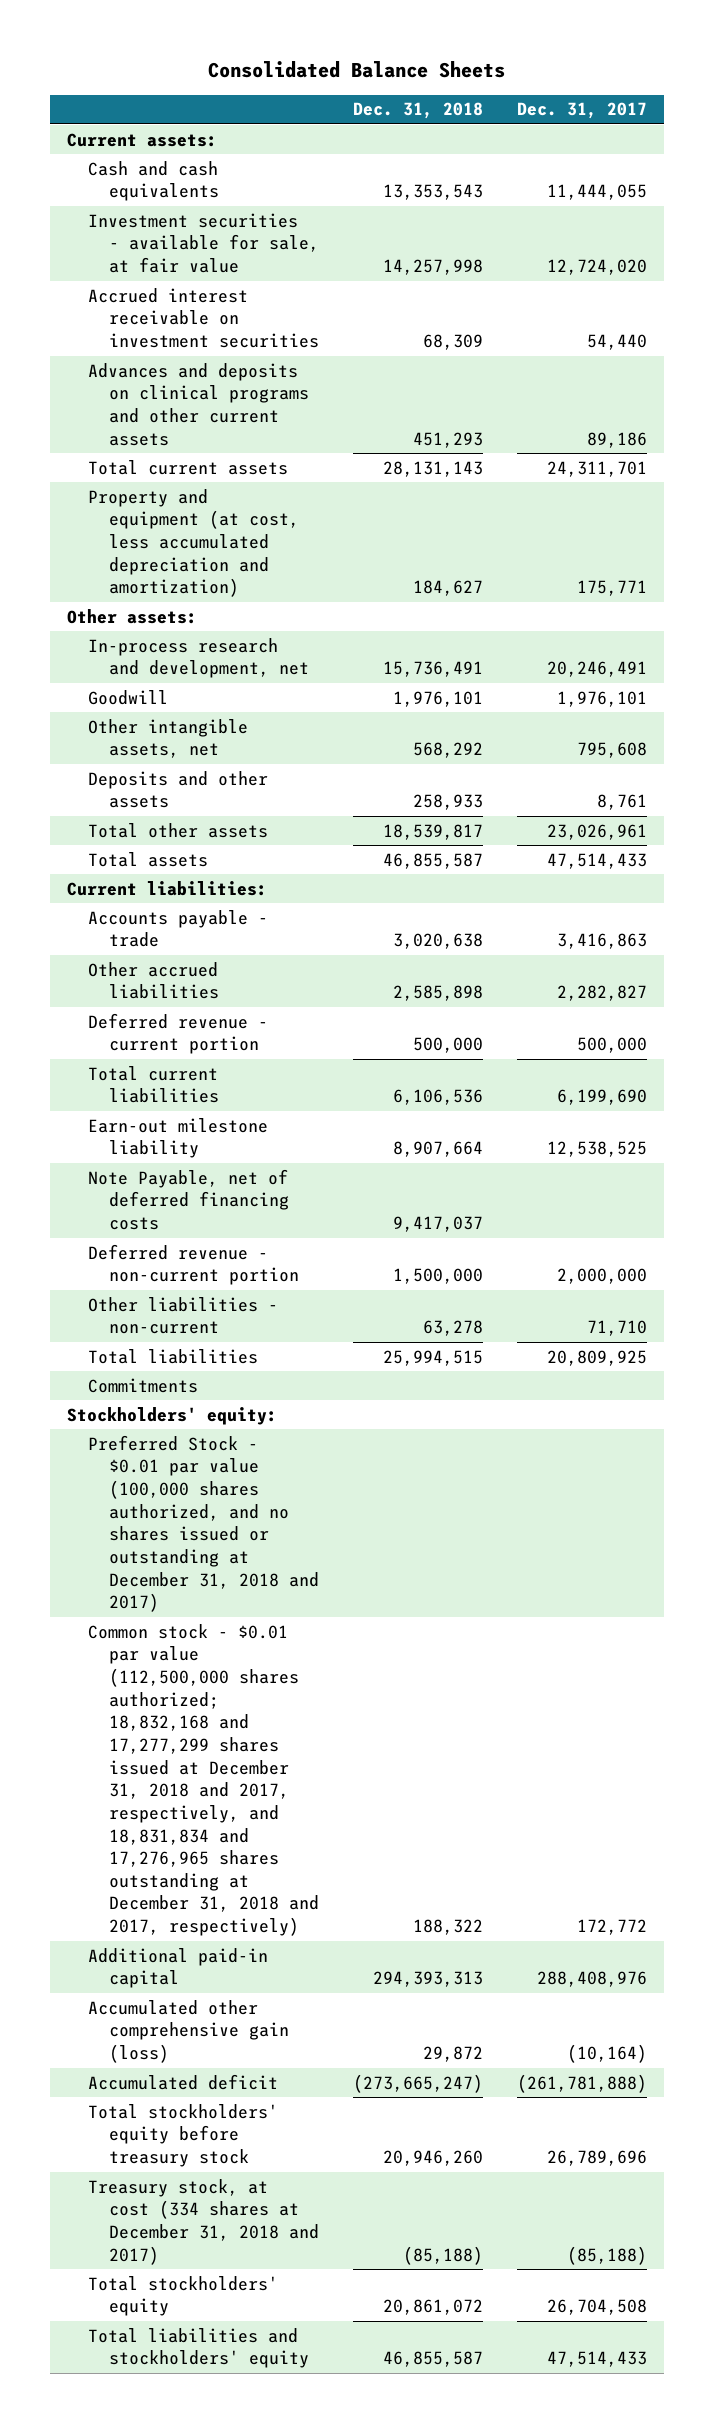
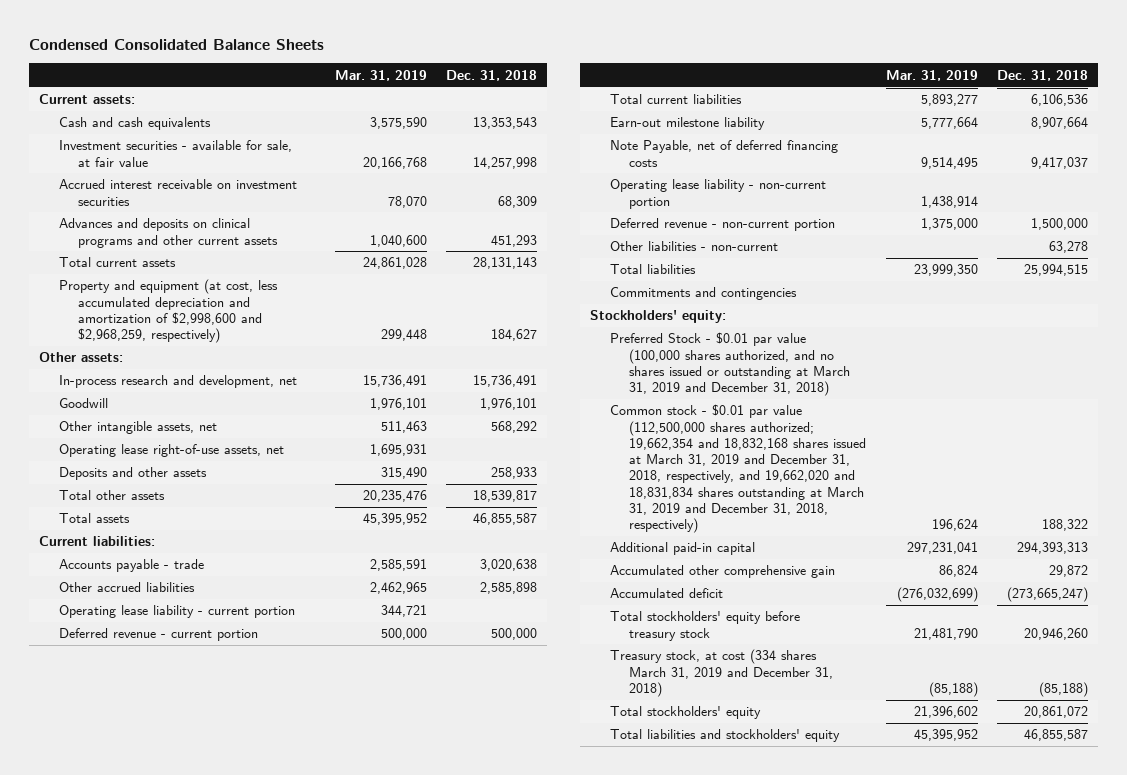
[208,61,506,79] Consolidated Balance Sheets -> [29,39,325,51] Condensed Consolidated Balance Sheets
[517,102,648,120] Dec. 31, 2017 -> none
none -> [334,69,427,81] Mar. 31, 2019
[87,488,299,598] Property and equipment (at cost, less accumulated depreciation and amortization) -> [58,279,278,344] Property and equipment (at cost, less accumulated depreciation and amortization of $2,998,600 and $2,968,259, respectively)
none -> [58,444,284,458] Operating lease right-of-use assets, net
none -> [58,605,295,619] Operating lease liability - current portion
none -> [609,179,826,209] Operating lease liability - non-current portion
[87,1377,198,1393] Commitments -> [609,287,797,301] Commitments and contingencies
[87,1434,319,1613] Preferred Stock - $0.01 par value (100,000 shares authorized, and no shares issued or outstanding at December 31, 2018 and 2017) -> [609,332,851,397] Preferred Stock - $0.01 par value (100,000 shares authorized, and no shares issued or outstanding at March 31, 2019 and December 31, 2018)
[87,1623,319,1937] Common stock - $0.01 par value (112,500,000 shares authorized; 18,832,168 and 17,277,299 shares issued at December 31, 2018 and 2017, respectively, and 18,831,834 and 17,276,965 shares outstanding at December 31, 2018 and 2017, respectively) -> [609,404,867,534] Common stock - $0.01 par value (112,500,000 shares authorized; 19,662,354 and 18,832,168 shares issued at March 31, 2019 and December 31, 2018, respectively, and 19,662,020 and 18,831,834 shares outstanding at March 31, 2019 and December 31, 2018, respectively)
[87,1999,289,2064] Accumulated other comprehensive gain (loss) -> [609,565,835,579] Accumulated other comprehensive gain
[87,2178,319,2265] Treasury stock, at cost (334 shares at December 31, 2018 and 2017) -> [609,649,834,697] Treasury stock, at cost (334 shares March 31, 2019 and December 31, 2018)

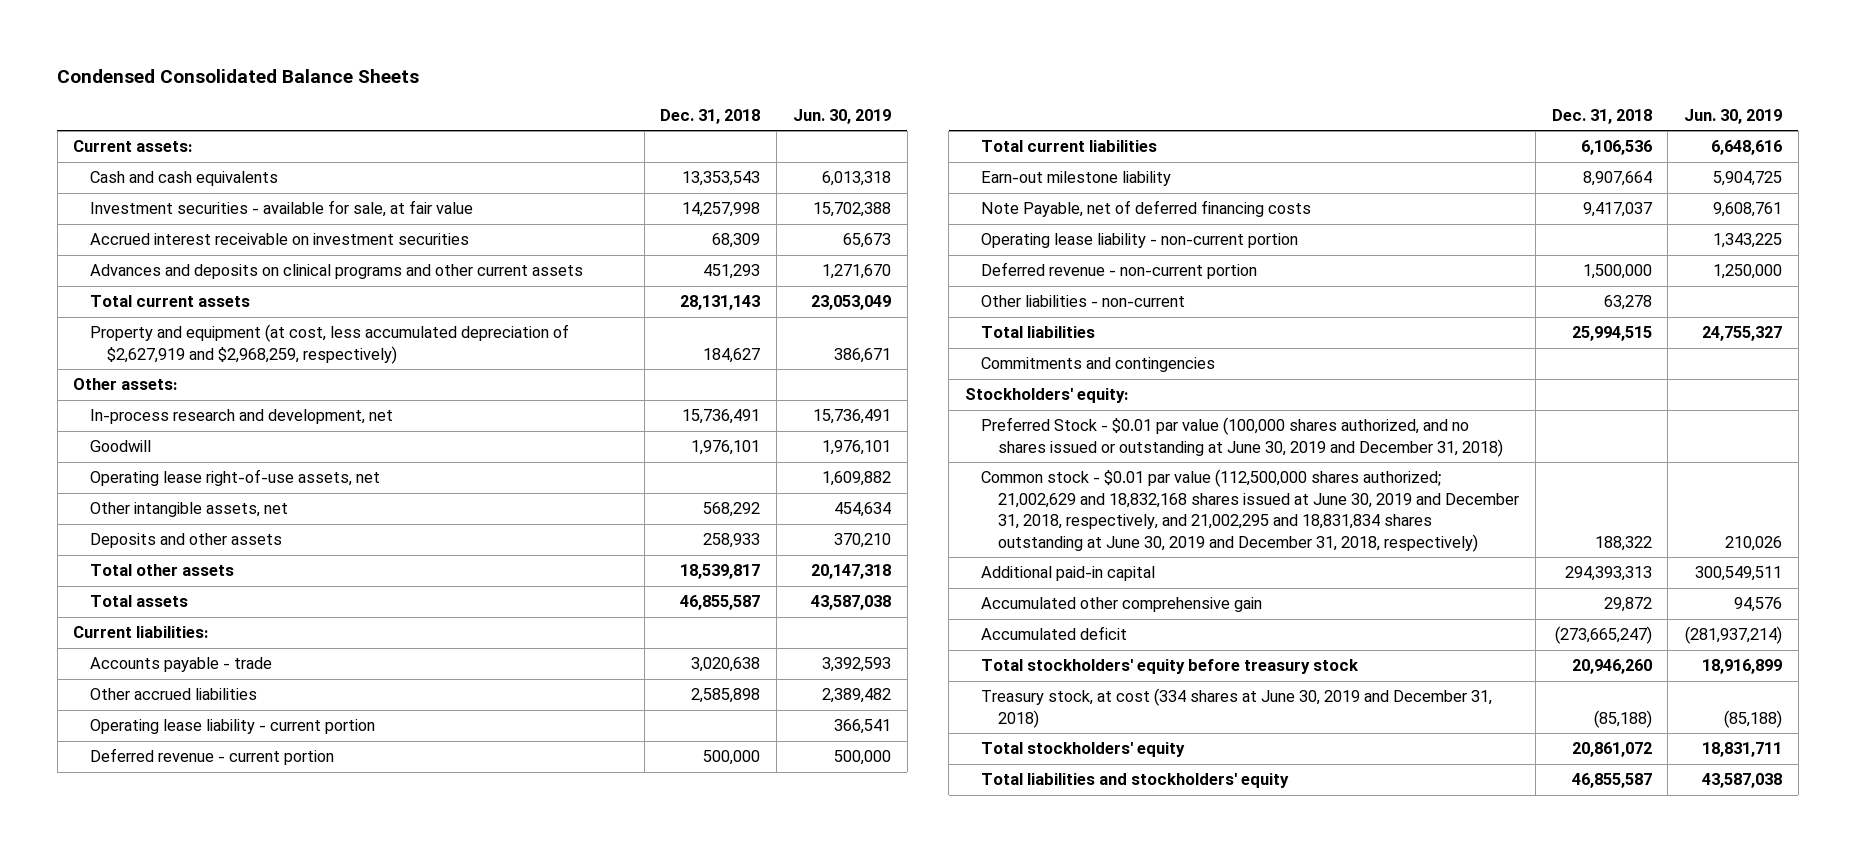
[334,69,427,81] Mar. 31, 2019 -> none
none -> [792,108,891,124] Jun. 30, 2019
[58,279,278,344] Property and equipment (at cost, less accumulated depreciation and amortization of $2,998,600 and $2,968,259, respectively) -> [90,324,570,364] Property and equipment (at cost, less accumulated depreciation of $2,627,919 and $2,968,259, respectively)
[58,421,217,435] Other intangible assets, net -> [90,502,289,518] Other intangible assets, net
[609,332,851,397] Preferred Stock - $0.01 par value (100,000 shares authorized, and no shares issued or outstanding at March 31, 2019 and December 31, 2018) -> [981,417,1504,457] Preferred Stock - $0.01 par value (100,000 shares authorized, and no shares issued or outstanding at June 30, 2019 and December 31, 2018)
[609,404,867,534] Common stock - $0.01 par value (112,500,000 shares authorized; 19,662,354 and 18,832,168 shares issued at March 31, 2019 and December 31, 2018, respectively, and 19,662,020 and 18,831,834 shares outstanding at March 31, 2019 and December 31, 2018, respectively) -> [981,469,1520,552] Common stock - $0.01 par value (112,500,000 shares authorized; 21,002,629 and 18,832,168 shares issued at June 30, 2019 and December 31, 2018, respectively, and 21,002,295 and 18,831,834 shares outstanding at June 30, 2019 and December 31, 2018, respectively)
[609,649,834,697] Treasury stock, at cost (334 shares March 31, 2019 and December 31, 2018) -> [981,688,1493,728] Treasury stock, at cost (334 shares at June 30, 2019 and December 31, 2018)

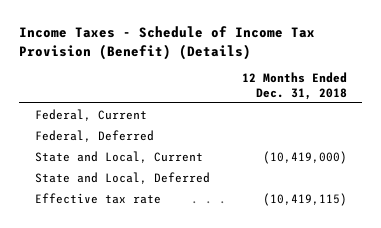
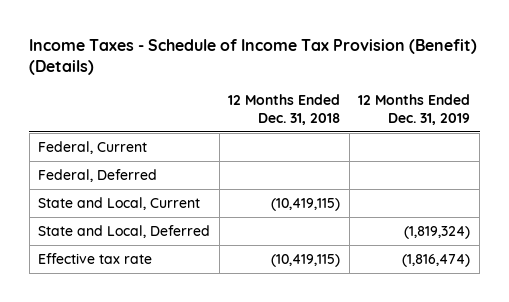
none -> [358,94,471,125] 12 Months Ended Dec. 31, 2019
[262,150,347,164] (10,419,000) -> [271,197,341,211] (10,419,115)

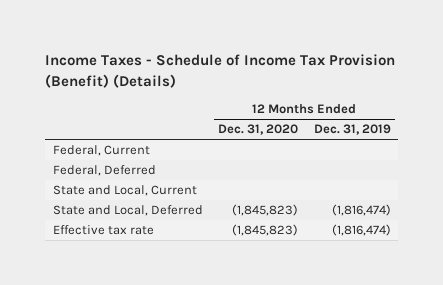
[228,94,341,125] 12 Months Ended Dec. 31, 2018 -> none
none -> [218,124,299,136] Dec. 31, 2020
[404,225,471,239] (1,819,324) -> [331,204,391,217] (1,816,474)

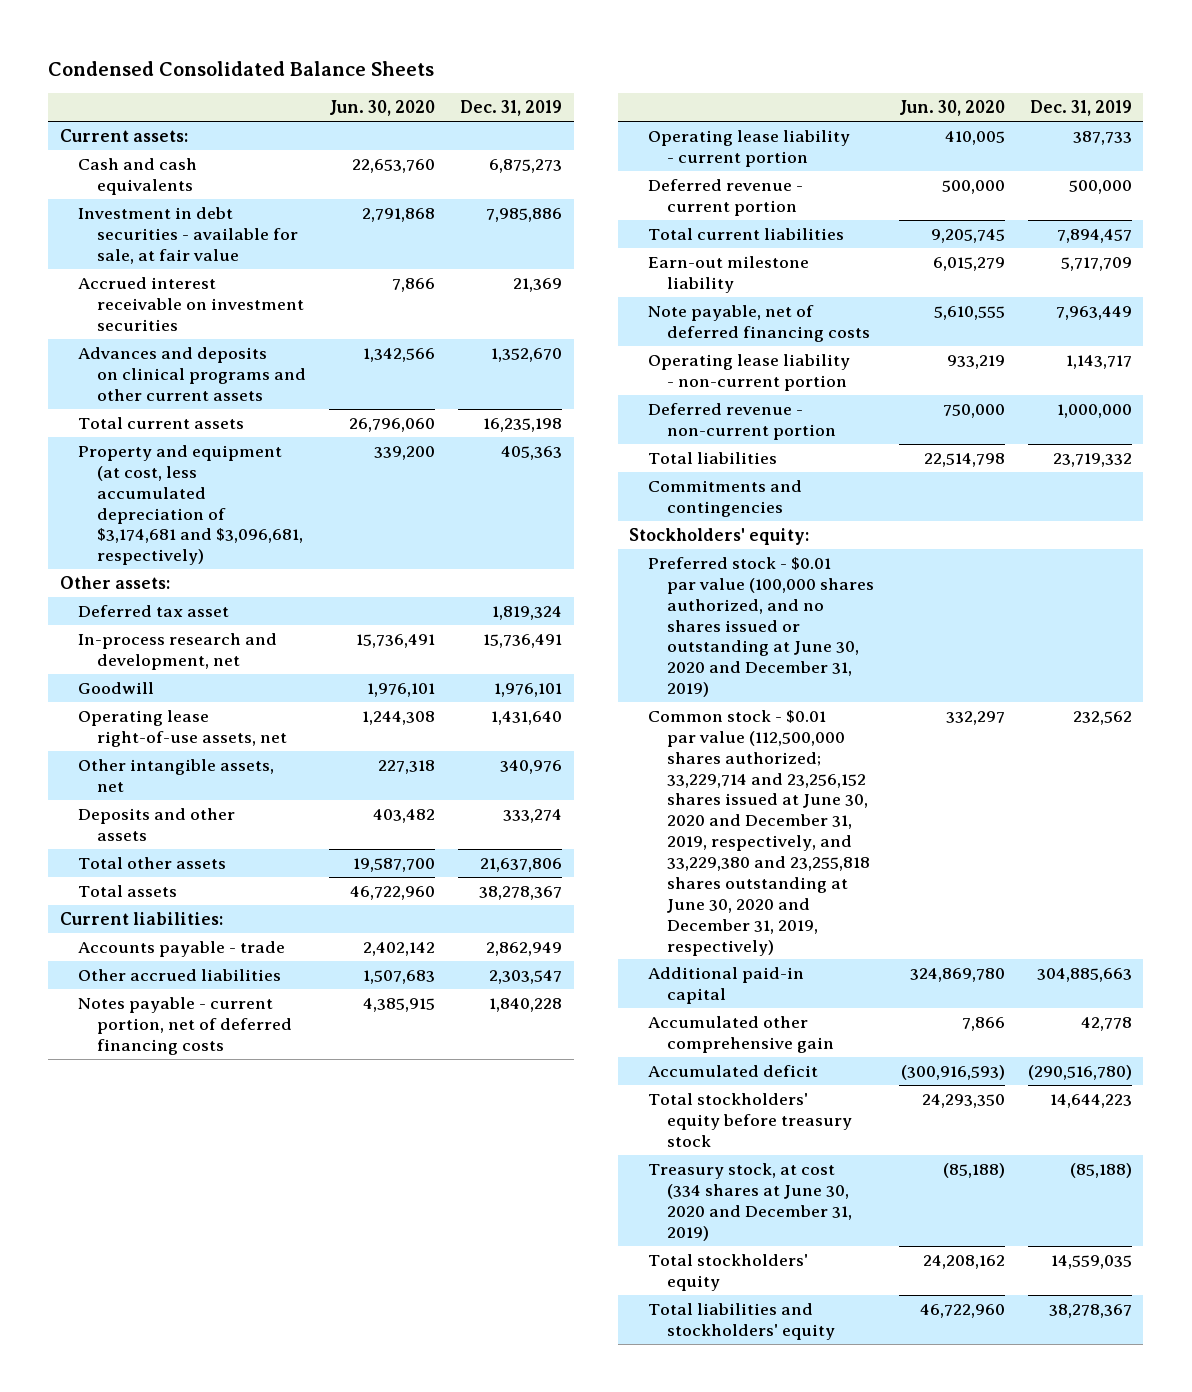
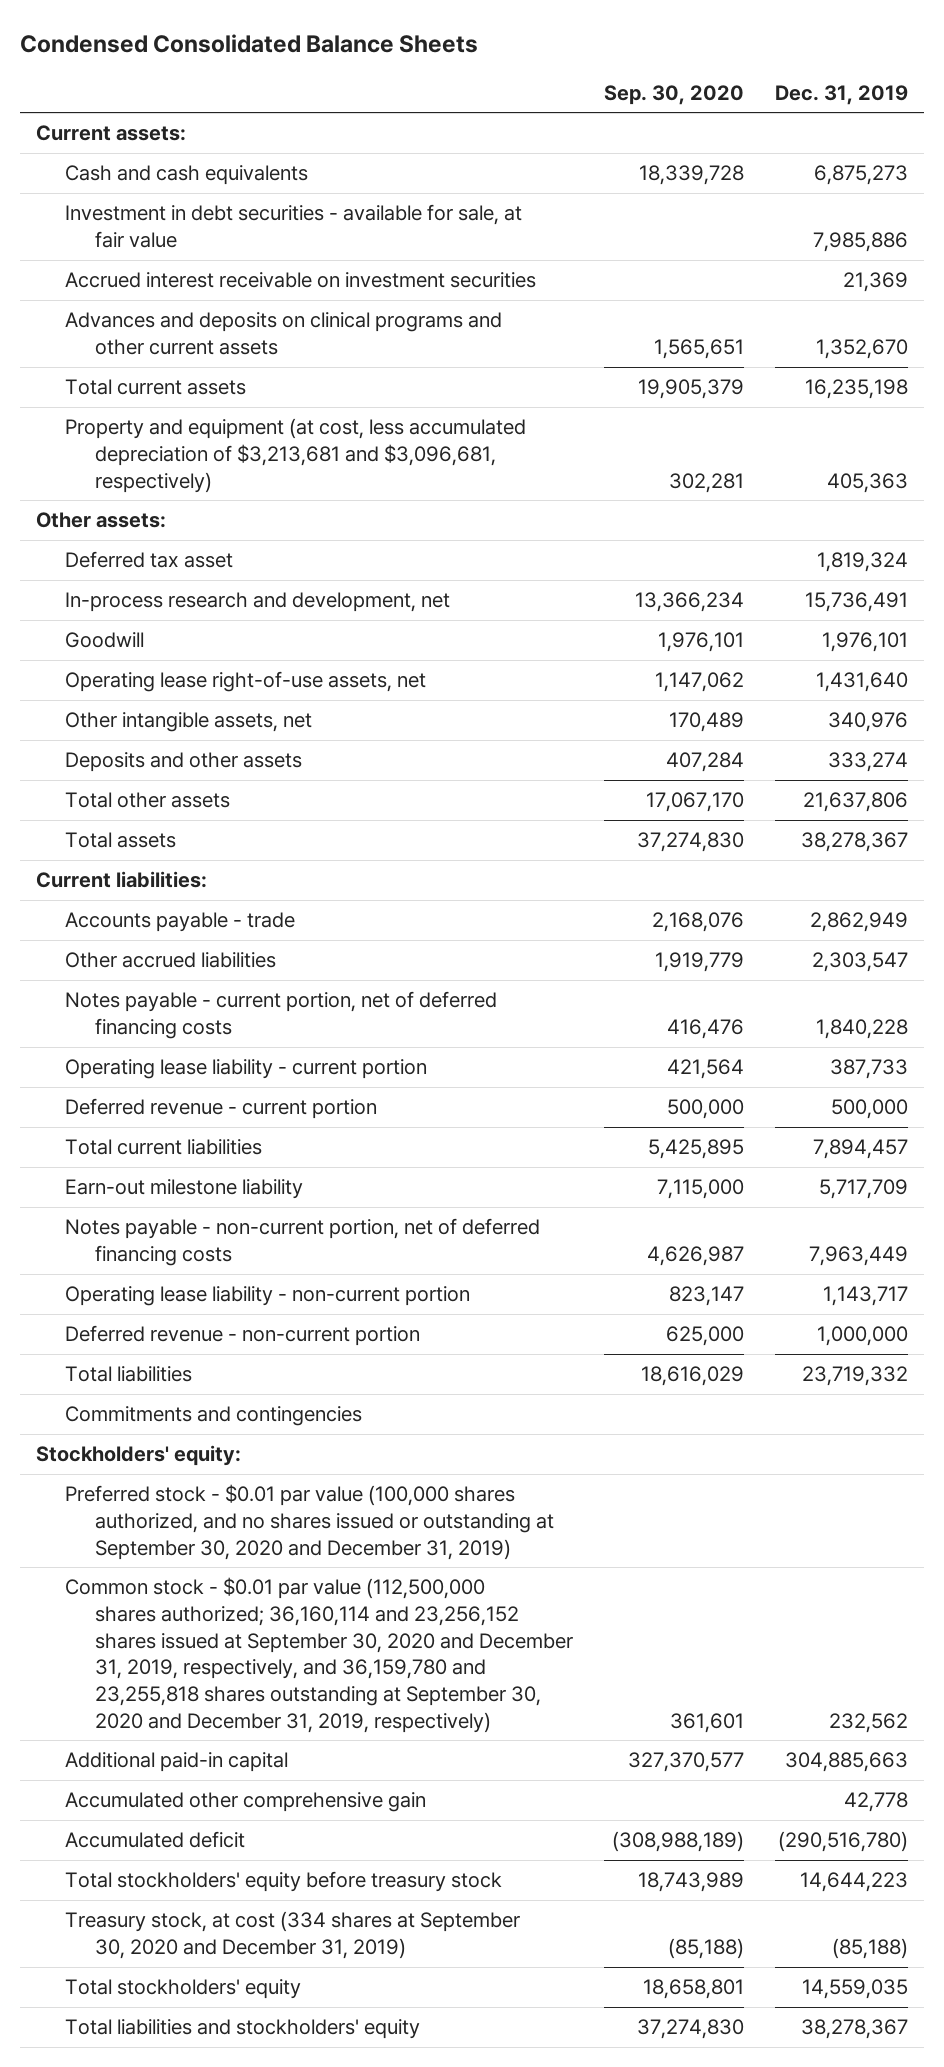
[329,100,436,117] Jun. 30, 2020 -> none
none -> [604,84,745,105] Sep. 30, 2020
[78,445,304,566] Property and equipment (at cost, less accumulated depreciation of $3,174,681 and $3,096,681, respectively) -> [65,418,527,493] Property and equipment (at cost, less accumulated depreciation of $3,213,681 and $3,096,681, respectively)
[648,305,870,342] Note payable, net of deferred financing costs -> [65,1218,541,1267] Notes payable - non-current portion, net of deferred financing costs
[648,557,874,698] Preferred stock - $0.01 par value (100,000 shares authorized, and no shares issued or outstanding at June 30, 2020 and December 31, 2019) -> [65,1484,554,1560] Preferred stock - $0.01 par value (100,000 shares authorized, and no shares issued or outstanding at September 30, 2020 and December 31, 2019)
[648,710,870,956] Common stock - $0.01 par value (112,500,000 shares authorized; 33,229,714 and 23,256,152 shares issued at June 30, 2020 and December 31, 2019, respectively, and 33,229,380 and 23,255,818 shares outstanding at June 30, 2020 and December 31, 2019, respectively) -> [65,1577,573,1733] Common stock - $0.01 par value (112,500,000 shares authorized; 36,160,114 and 23,256,152 shares issued at September 30, 2020 and December 31, 2019, respectively, and 36,159,780 and 23,255,818 shares outstanding at September 30, 2020 and December 31, 2019, respectively)
[648,1163,852,1241] Treasury stock, at cost (334 shares at June 30, 2020 and December 31, 2019) -> [65,1911,521,1960] Treasury stock, at cost (334 shares at September 30, 2020 and December 31, 2019)

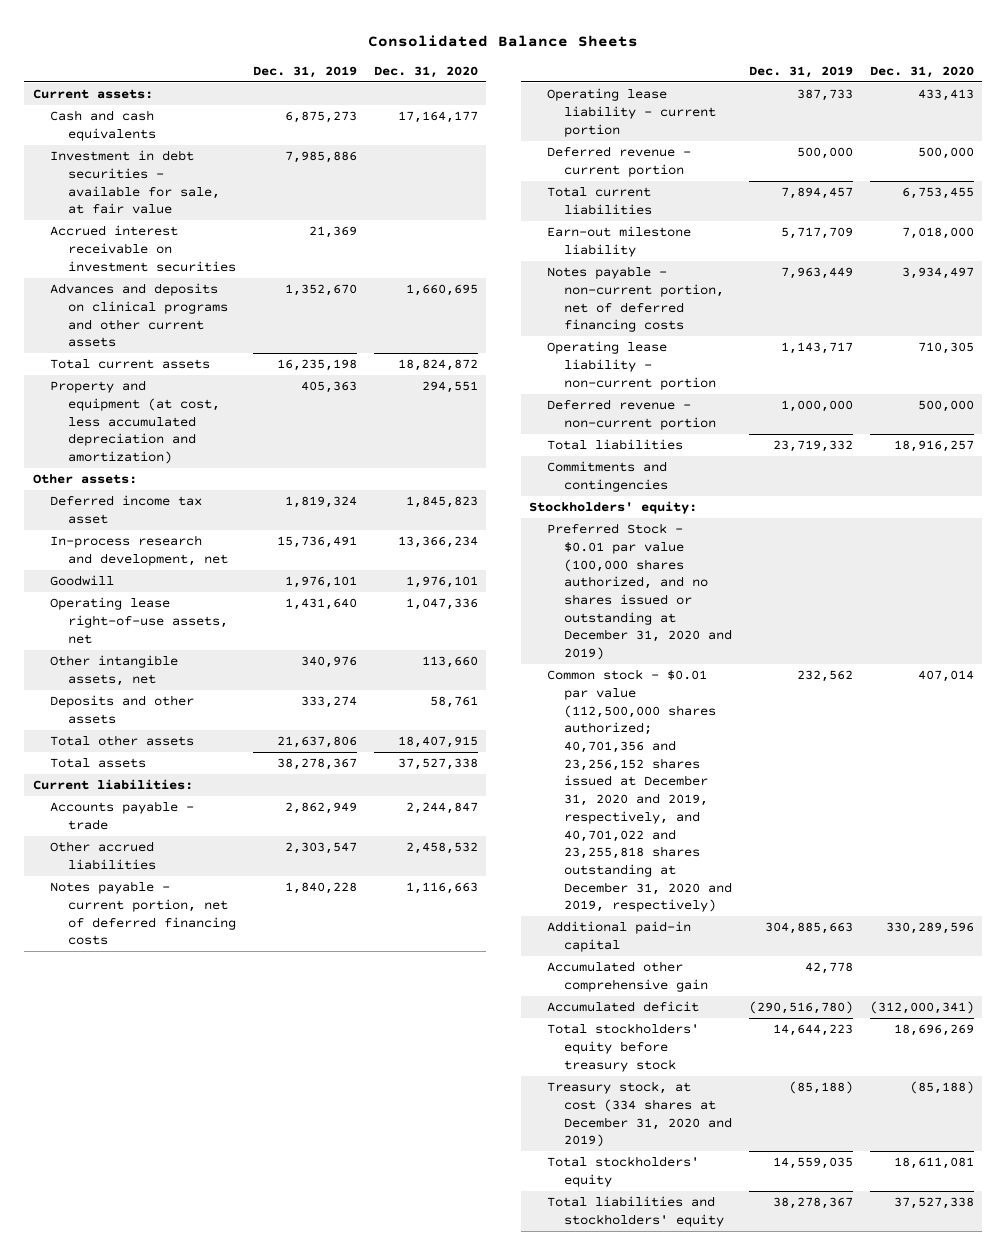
[19,33,478,53] Condensed Consolidated Balance Sheets -> [368,34,639,47] Consolidated Balance Sheets
[604,84,745,105] Sep. 30, 2020 -> none
none -> [373,65,478,78] Dec. 31, 2020
[65,418,527,493] Property and equipment (at cost, less accumulated depreciation of $3,213,681 and $3,096,681, respectively) -> [50,380,221,464] Property and equipment (at cost, less accumulated depreciation and amortization)
[65,551,234,569] Deferred tax asset -> [50,495,203,524] Deferred income tax asset
[65,1484,554,1560] Preferred stock - $0.01 par value (100,000 shares authorized, and no shares issued or outstanding at September 30, 2020 and December 31, 2019) -> [546,523,733,661] Preferred Stock - $0.01 par value (100,000 shares authorized, and no shares issued or outstanding at December 31, 2020 and 2019)
[65,1577,573,1733] Common stock - $0.01 par value (112,500,000 shares authorized; 36,160,114 and 23,256,152 shares issued at September 30, 2020 and December 31, 2019, respectively, and 36,159,780 and 23,255,818 shares outstanding at September 30, 2020 and December 31, 2019, respectively) -> [546,669,733,913] Common stock - $0.01 par value (112,500,000 shares authorized; 40,701,356 and 23,256,152 shares issued at December 31, 2020 and 2019, respectively, and 40,701,022 and 23,255,818 shares outstanding at December 31, 2020 and 2019, respectively)
[65,1911,521,1960] Treasury stock, at cost (334 shares at September 30, 2020 and December 31, 2019) -> [546,1081,733,1148] Treasury stock, at cost (334 shares at December 31, 2020 and 2019)

